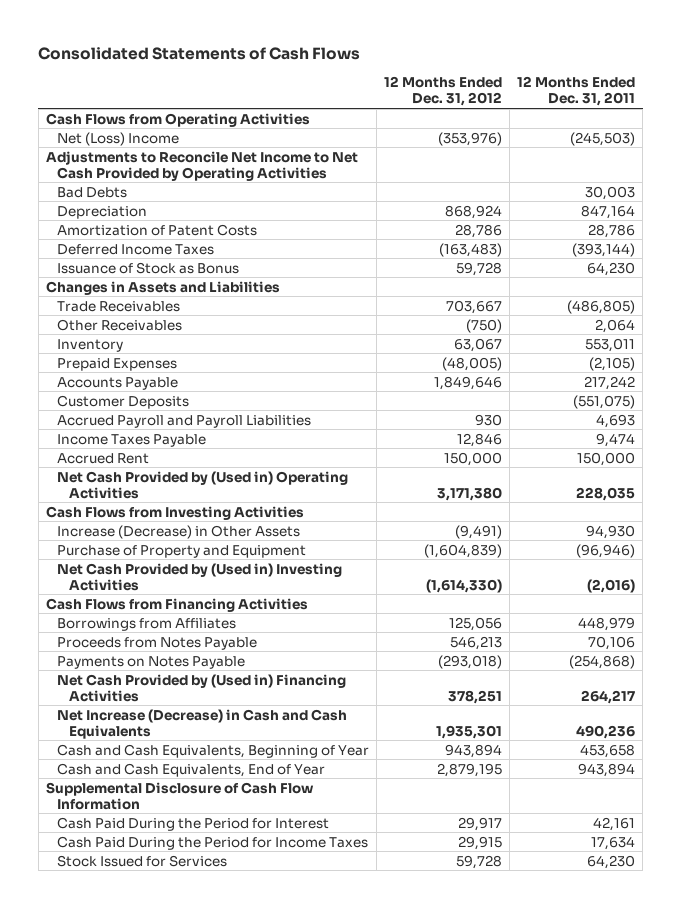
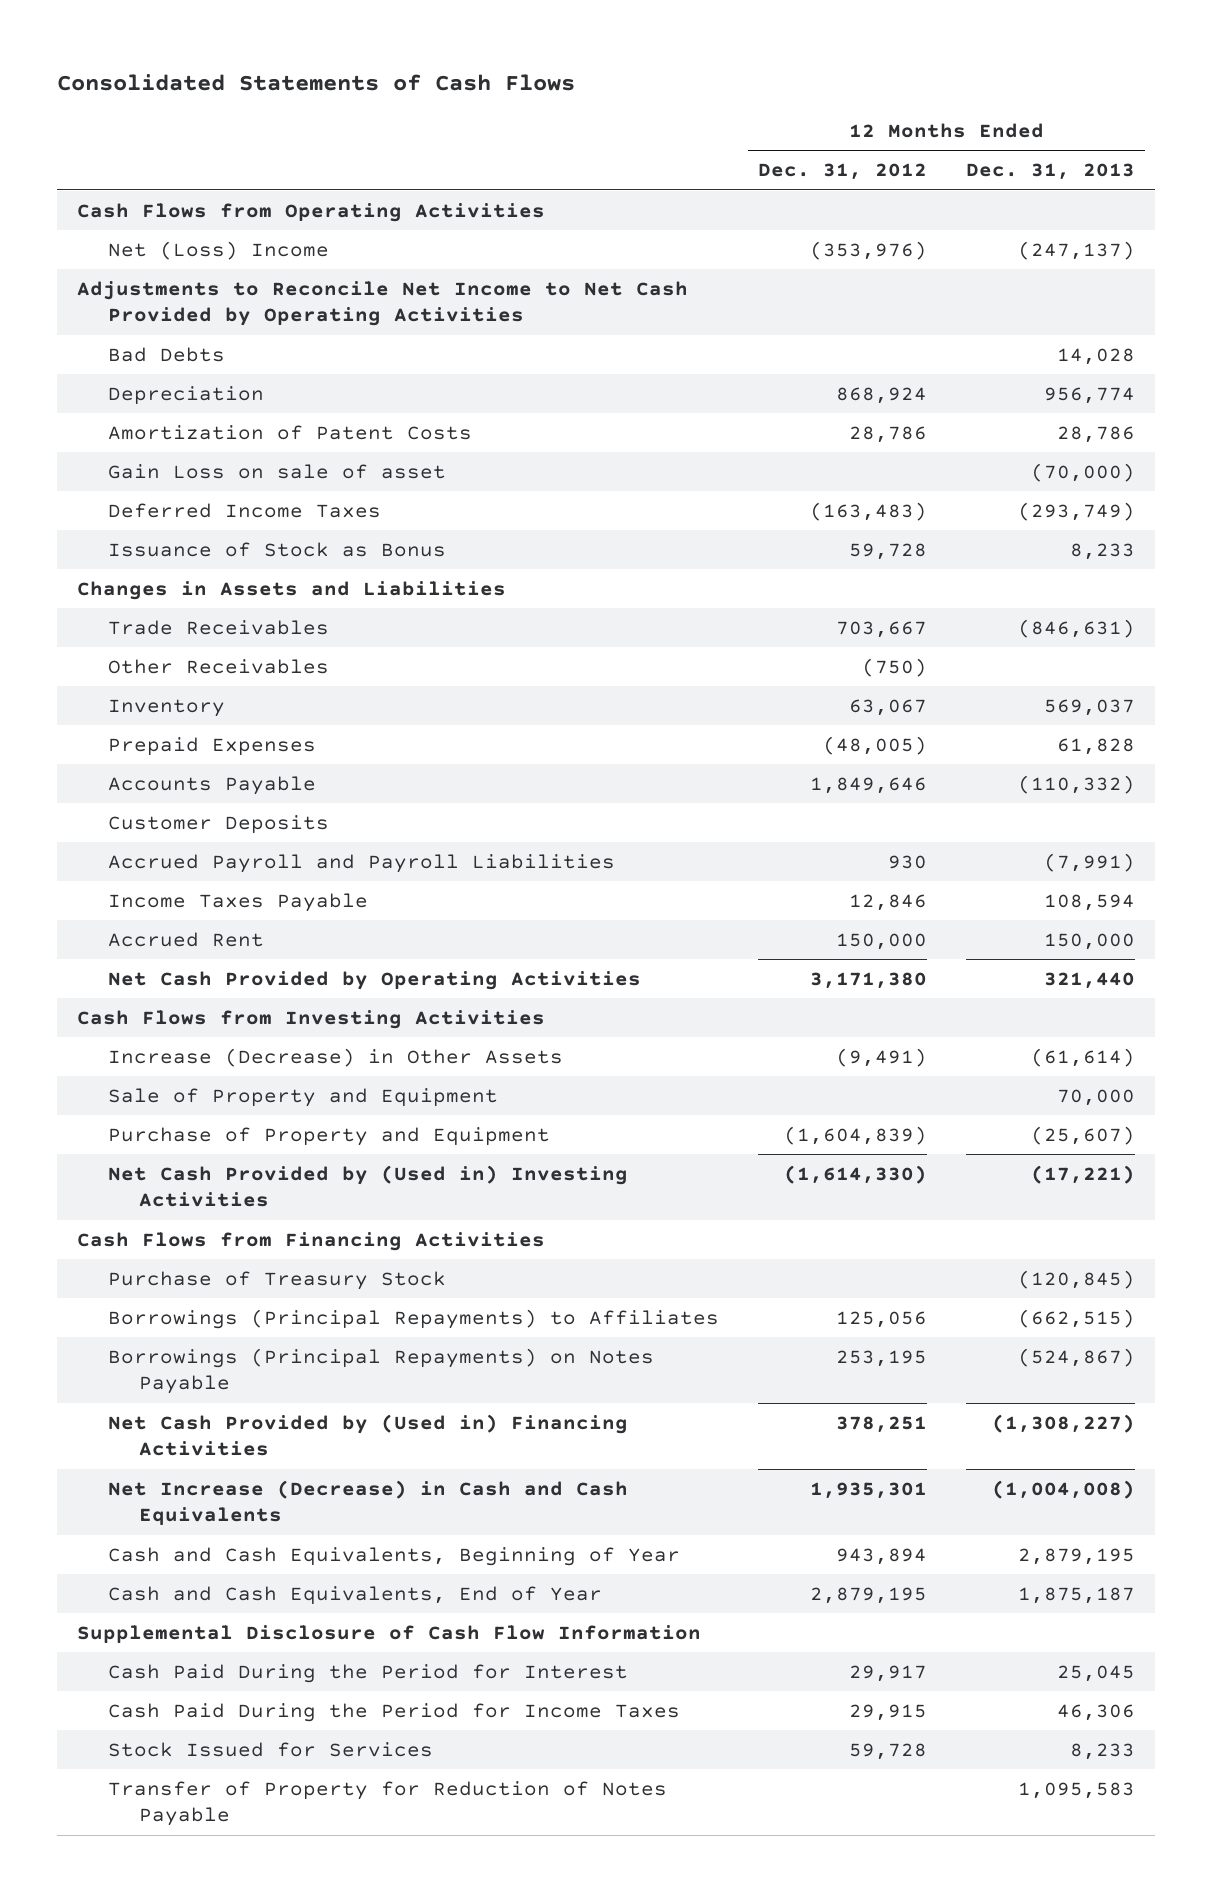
[517,76,636,107] 12 Months Ended Dec. 31, 2011 -> none
none -> [966,163,1136,181] Dec. 31, 2013
none -> [108,463,447,479] Gain Loss on sale of asset
[57,470,349,499] Net Cash Provided by (Used in) Operating Activities -> [108,970,642,990] Net Cash Provided by Operating Activities
none -> [108,1087,499,1107] Sale of Property and Equipment
[57,636,258,650] Proceeds from Notes Payable -> none
none -> [108,1270,447,1290] Purchase of Treasury Stock
[57,617,237,631] Borrowings from Affiliates -> [108,1308,720,1329] Borrowings (Principal Repayments) to Affiliates
[57,655,246,669] Payments on Notes Payable -> [108,1347,655,1395] Borrowings (Principal Repayments) on Notes Payable
[438,654,503,669] (293,018) -> [836,1349,928,1367] 253,195
none -> [108,1780,668,1827] Transfer of Property for Reduction of Notes Payable

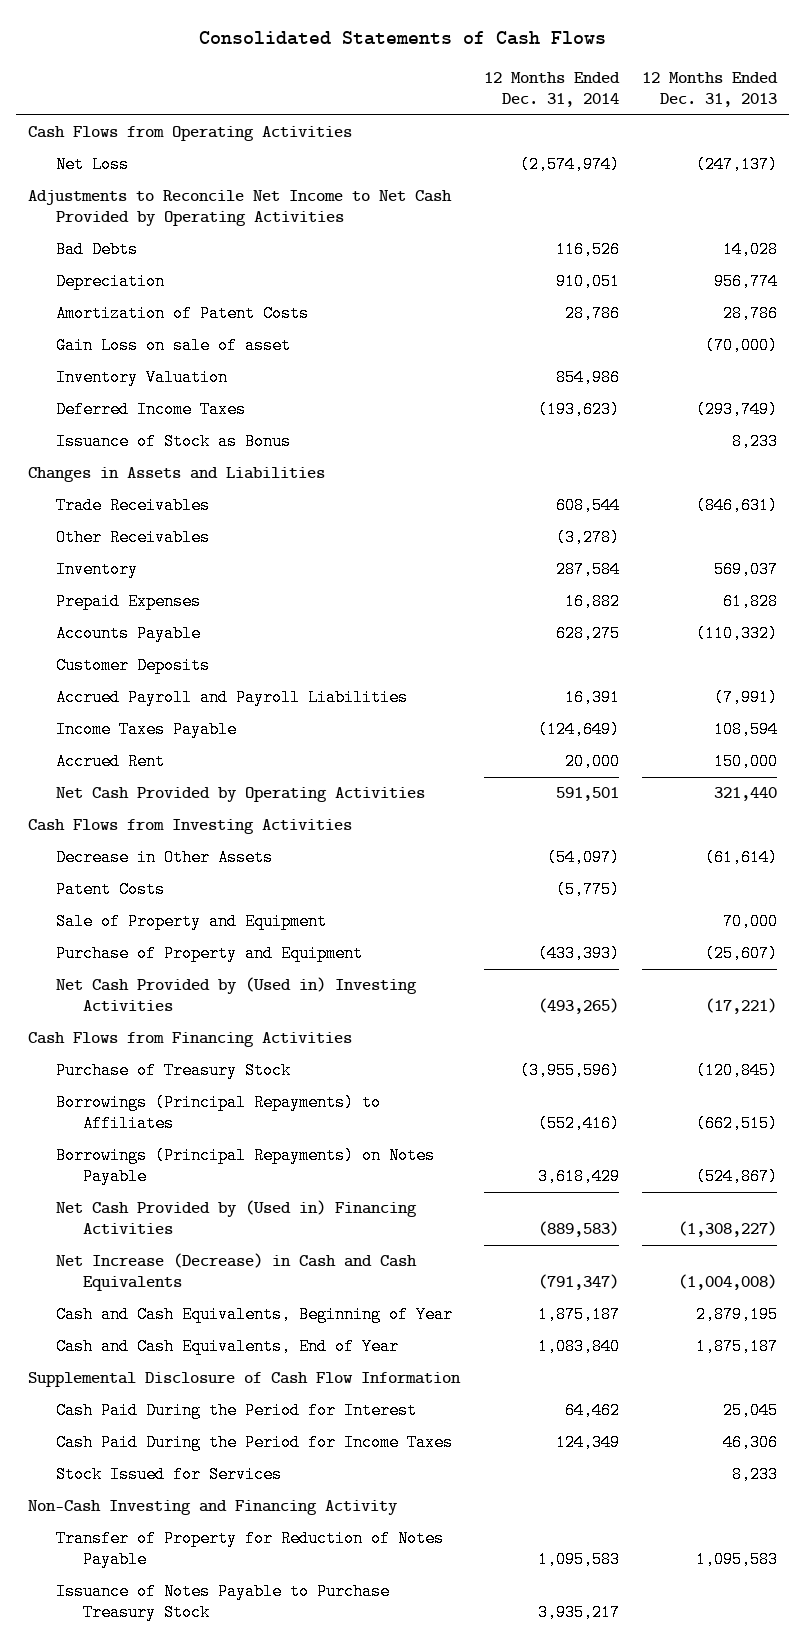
[758,163,928,181] Dec. 31, 2012 -> none
none -> [483,72,620,108] 12 Months Ended Dec. 31, 2014
[108,240,330,260] Net (Loss) Income -> [55,156,129,174] Net Loss
none -> [55,369,228,387] Inventory Valuation
[108,1047,564,1067] Increase (Decrease) in Other Assets -> [55,849,273,867] Decrease in Other Assets
none -> [55,881,165,899] Patent Costs
none -> [28,1500,399,1516] Non-Cash Investing and Financing Activity
none -> [55,1583,390,1622] Issuance of Notes Payable to Purchase Treasury Stock

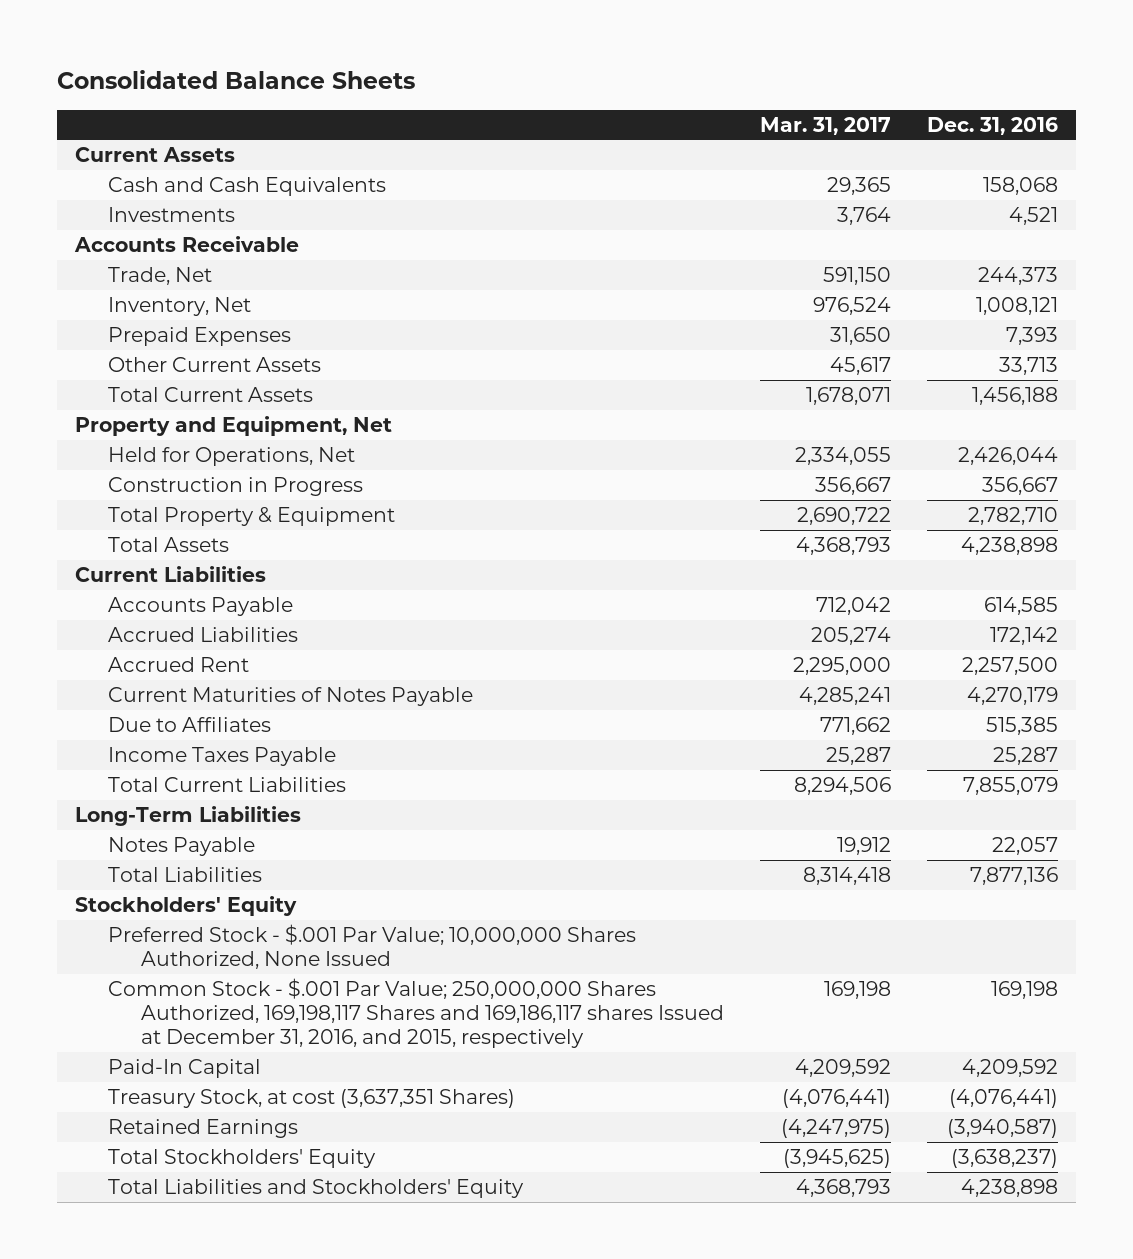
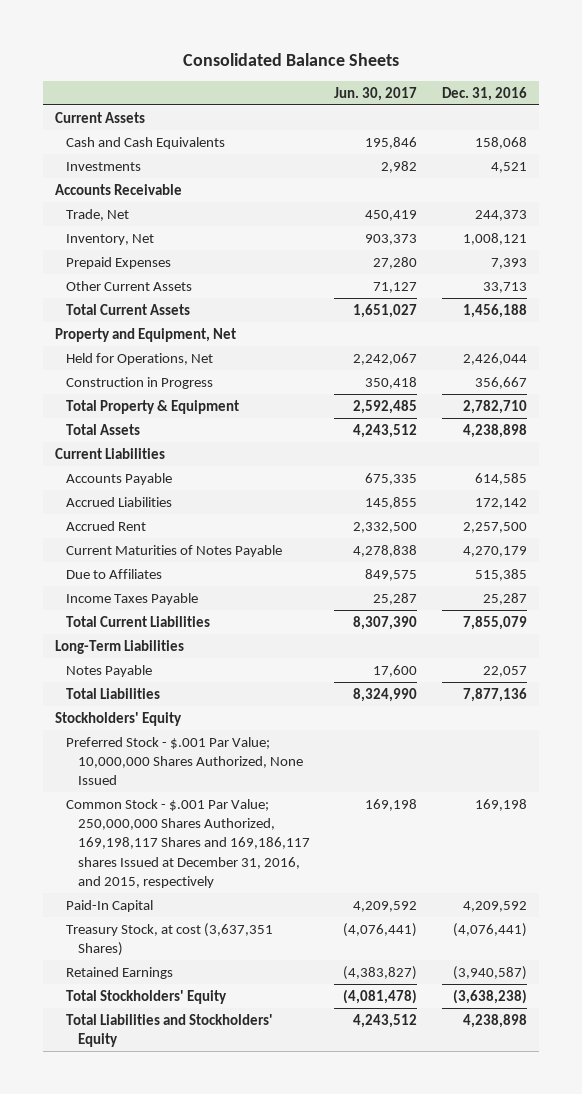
[759,116,891,135] Mar. 31, 2017 -> none
none -> [334,87,418,102] Jun. 30, 2017
[950,1149,1058,1169] (3,638,237) -> [452,988,527,1004] (3,638,238)

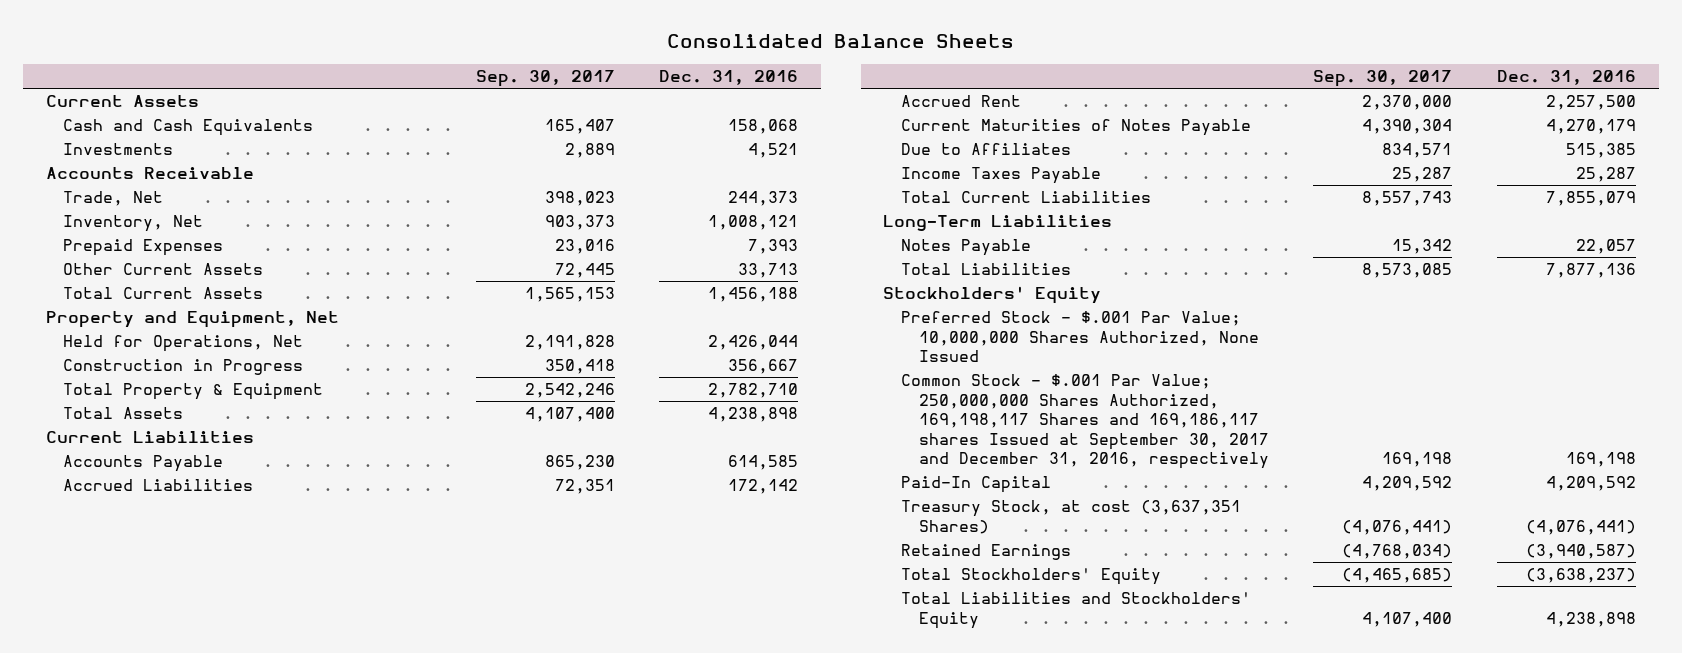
[334,87,418,102] Jun. 30, 2017 -> none
none -> [475,70,615,88] Sep. 30, 2017
[66,798,310,889] Common Stock - $.001 Par Value; 250,000,000 Shares Authorized, 169,198,117 Shares and 169,186,117 shares Issued at December 31, 2016, and 2015, respectively -> [900,374,1269,470] Common Stock - $.001 Par Value; 250,000,000 Shares Authorized, 169,198,117 Shares and 169,186,117 shares Issued at September 30, 2017 and December 31, 2016, respectively
[452,988,527,1004] (3,638,238) -> [1526,568,1637,584] (3,638,237)

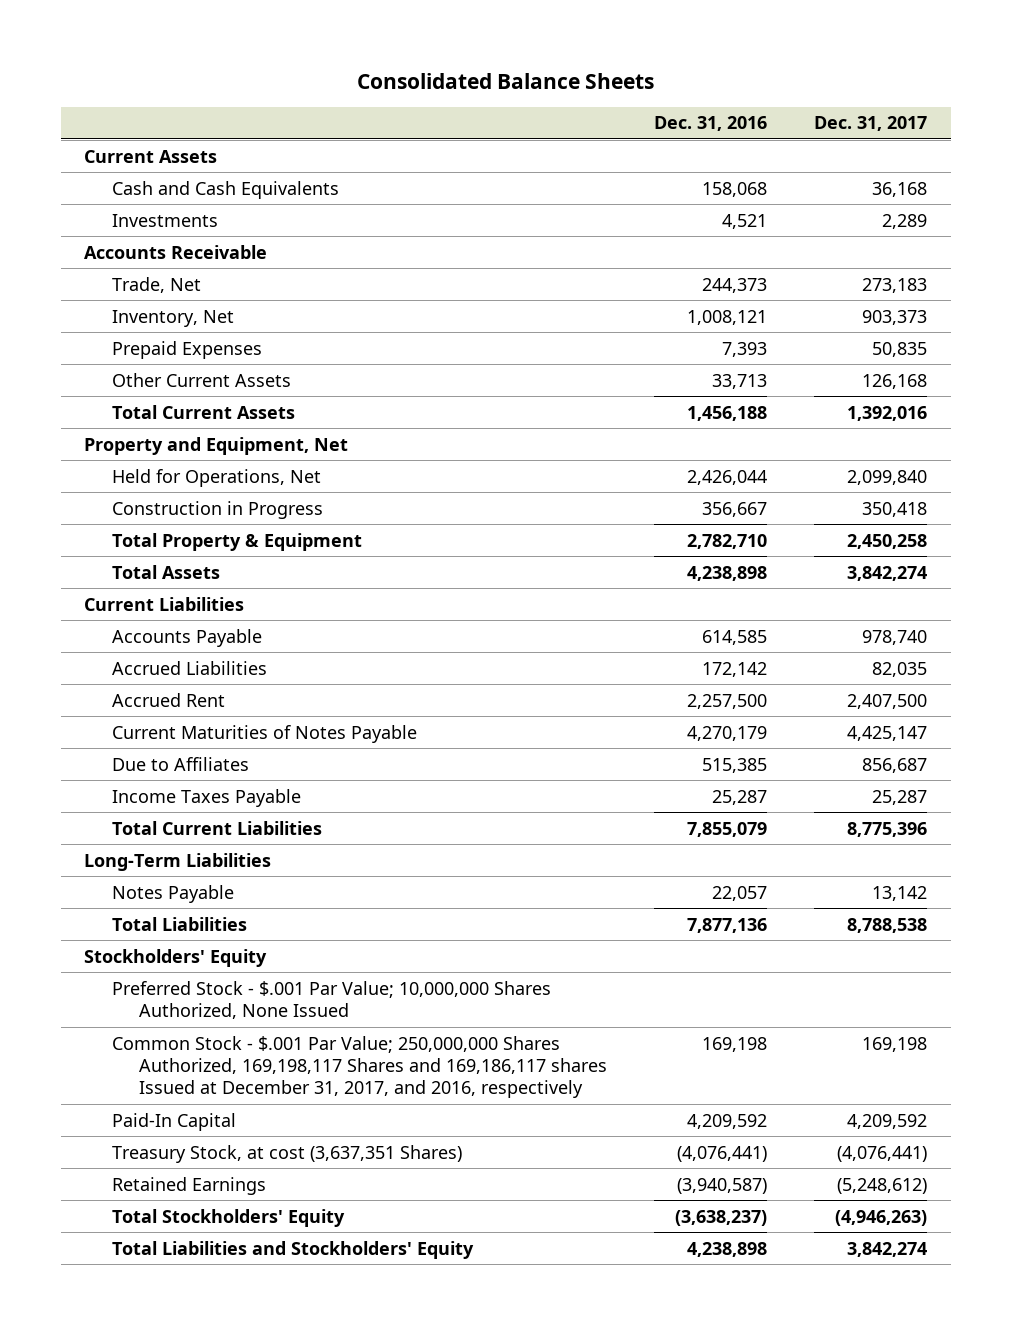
[475,70,615,88] Sep. 30, 2017 -> none
none -> [814,116,928,132] Dec. 31, 2017
[900,374,1269,470] Common Stock - $.001 Par Value; 250,000,000 Shares Authorized, 169,198,117 Shares and 169,186,117 shares Issued at September 30, 2017 and December 31, 2016, respectively -> [111,1035,607,1099] Common Stock - $.001 Par Value; 250,000,000 Shares Authorized, 169,198,117 Shares and 169,186,117 shares Issued at December 31, 2017, and 2016, respectively

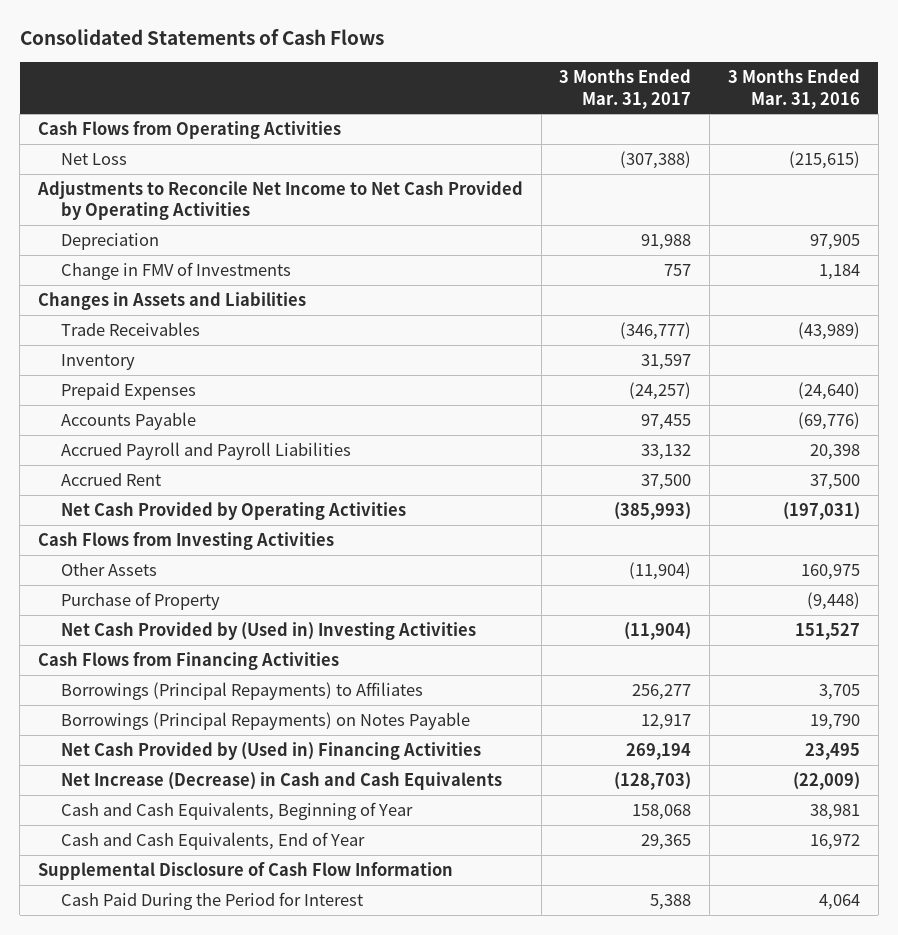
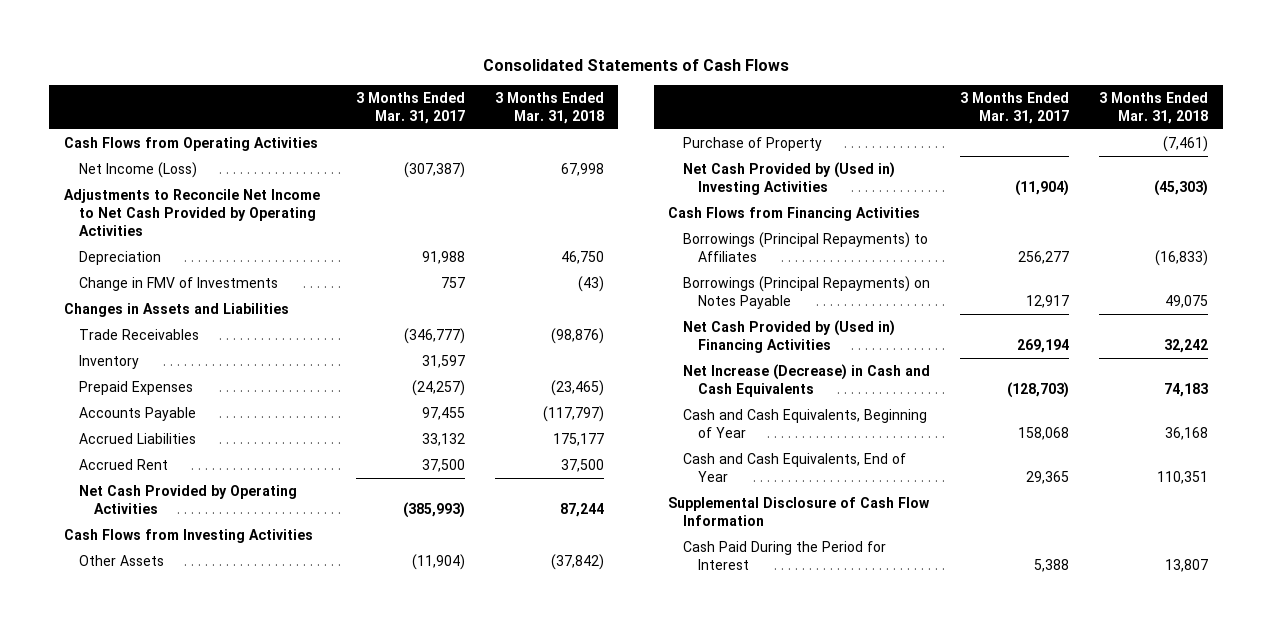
[727,69,860,109] 3 Months Ended Mar. 31, 2016 -> none
none -> [494,91,604,124] 3 Months Ended Mar. 31, 2018
[60,152,127,165] Net Loss -> [78,161,197,178] Net Income (Loss)
[620,150,692,169] (307,388) -> [403,161,465,178] (307,387)
[60,441,351,460] Accrued Payroll and Payroll Liabilities -> [78,432,196,444] Accrued Liabilities

